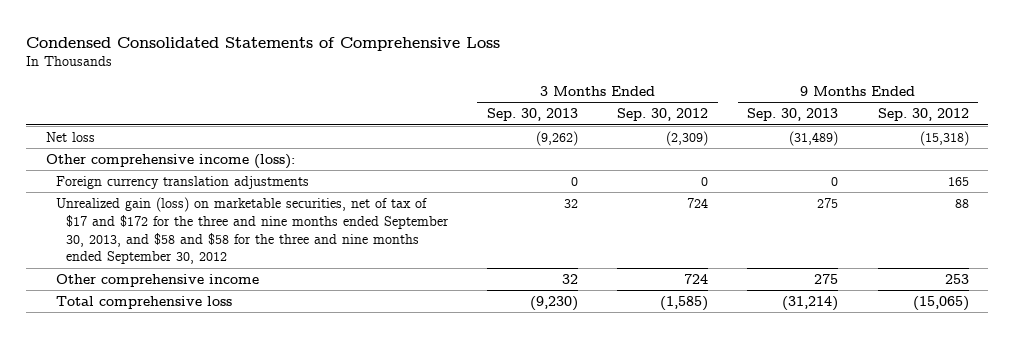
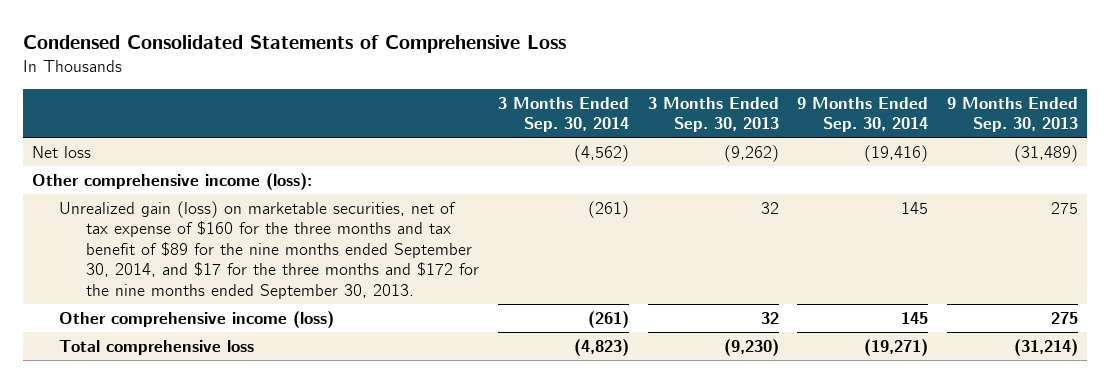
[617,108,709,122] Sep. 30, 2012 -> none
[877,108,969,122] Sep. 30, 2012 -> none
none -> [497,96,629,133] 3 Months Ended Sep. 30, 2014
none -> [797,96,929,133] 9 Months Ended Sep. 30, 2014
[55,175,309,189] Foreign currency translation adjustments -> none
[55,196,450,265] Unrealized gain (loss) on marketable securities, net of tax of $17 and $172 for the three and nine months ended September 30, 2013, and $58 and $58 for the three and nine months ended September 30, 2012 -> [59,200,480,299] Unrealized gain (loss) on marketable securities, net of tax expense of $160 for the three months and tax benefit of $89 for the nine months ended September 30, 2014, and $17 for the three months and $172 for the nine months ended September 30, 2013.
[55,273,259,287] Other comprehensive income -> [59,310,335,328] Other comprehensive income (loss)

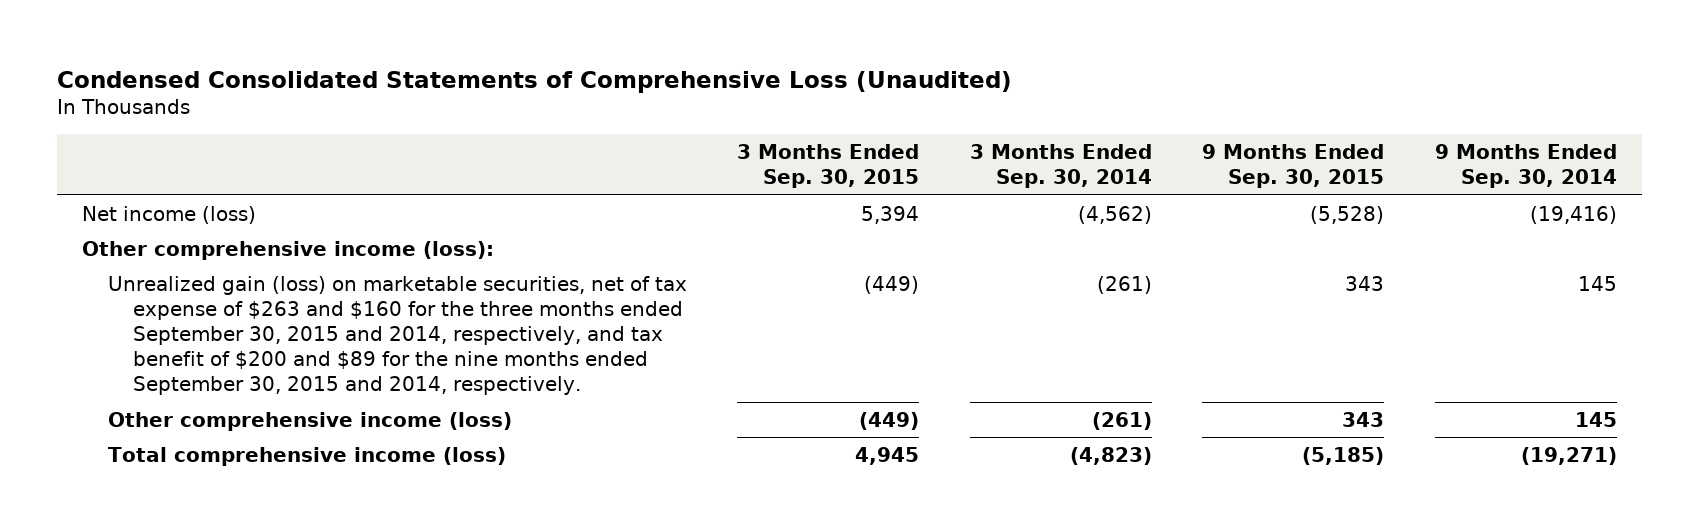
[22,35,566,54] Condensed Consolidated Statements of Comprehensive Loss -> [57,70,1013,93] Condensed Consolidated Statements of Comprehensive Loss (Unaudited)
[647,96,779,133] 3 Months Ended Sep. 30, 2013 -> none
[946,96,1078,133] 9 Months Ended Sep. 30, 2013 -> none
none -> [737,143,920,189] 3 Months Ended Sep. 30, 2015
none -> [1202,143,1385,189] 9 Months Ended Sep. 30, 2015
[32,145,92,158] Net loss -> [82,205,257,224] Net income (loss)
[59,200,480,299] Unrealized gain (loss) on marketable securities, net of tax expense of $160 for the three months and tax benefit of $89 for the nine months ended September 30, 2014, and $17 for the three months and $172 for the nine months ended September 30, 2013. -> [107,275,687,396] Unrealized gain (loss) on marketable securities, net of tax expense of $263 and $160 for the three months ended September 30, 2015 and 2014, respectively, and tax benefit of $200 and $89 for the nine months ended September 30, 2015 and 2014, respectively.
[59,339,255,355] Total comprehensive loss -> [107,446,506,466] Total comprehensive income (loss)

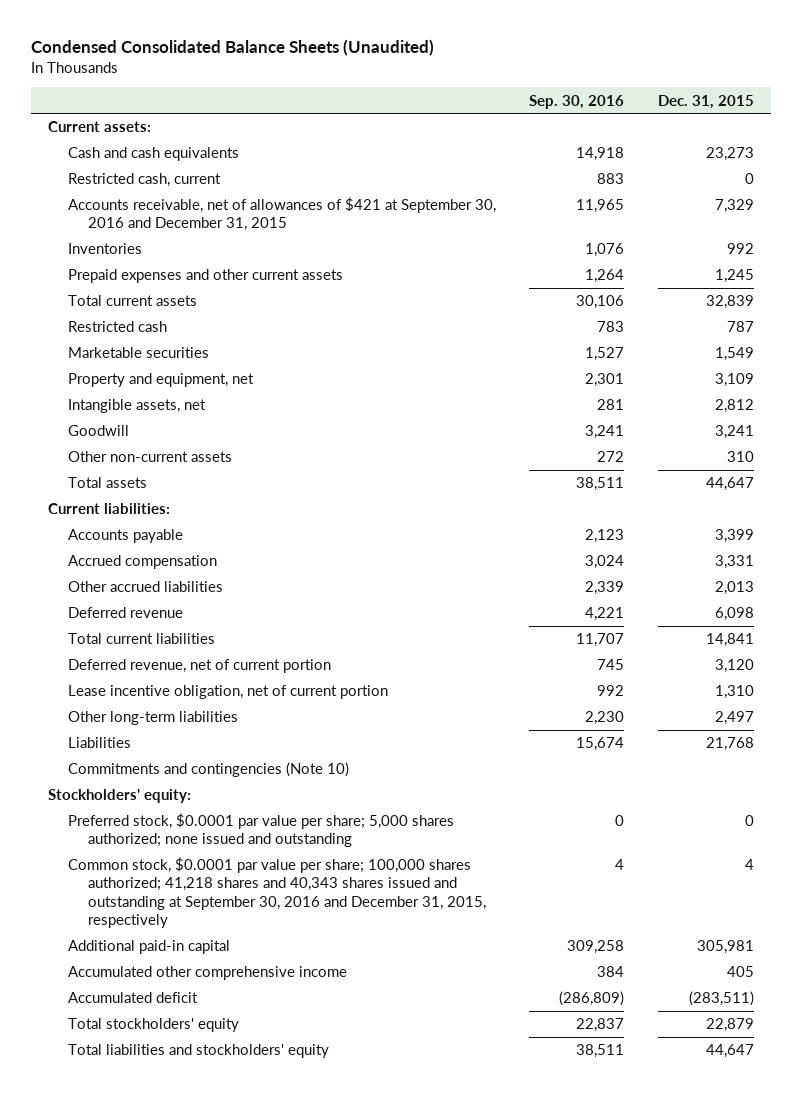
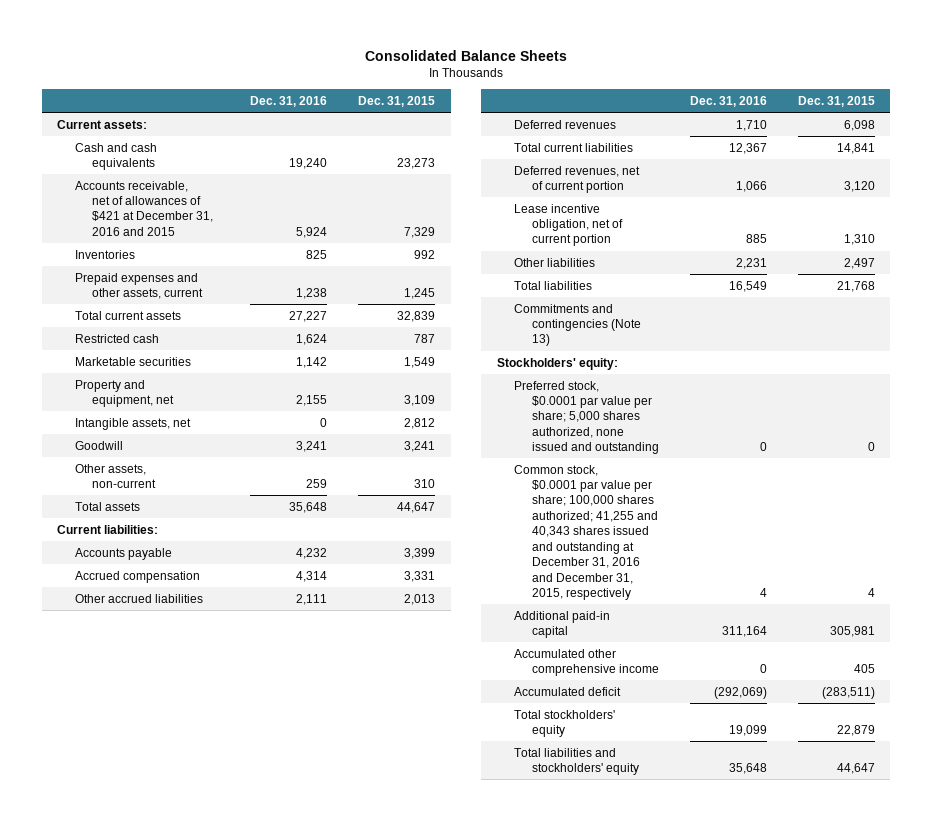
[30,39,434,57] Condensed Consolidated Balance Sheets (Unaudited) -> [364,49,567,61] Consolidated Balance Sheets
[529,94,625,109] Sep. 30, 2016 -> none
none -> [250,95,328,107] Dec. 31, 2016
[67,173,221,188] Restricted cash, current -> none
[67,197,496,232] Accounts receivable, net of allowances of $421 at September 30, 2016 and December 31, 2015 -> [74,180,214,236] Accounts receivable, net of allowances of $421 at December 31, 2016 and 2015
[67,269,343,284] Prepaid expenses and other current assets -> [74,272,204,299] Prepaid expenses and other assets, current
[67,451,232,463] Other non-current assets -> [74,463,157,488] Other assets, non-current
[67,607,183,619] Deferred revenue -> [514,119,617,129] Deferred revenues
[67,659,331,674] Deferred revenue, net of current portion -> [514,165,641,193] Deferred revenues, net of current portion
[67,711,238,726] Other long-term liabilities -> [514,257,596,267] Other liabilities
[67,737,131,749] Liabilities -> [514,280,593,290] Total liabilities
[67,762,349,778] Commitments and contingencies (Note 10) -> [514,303,641,347] Commitments and contingencies (Note 13)
[67,813,454,848] Preferred stock, $0.0001 par value per share; 5,000 shares authorized; none issued and outstanding -> [514,380,659,455] Preferred stock, $0.0001 par value per share; 5,000 shares authorized, none issued and outstanding
[67,857,487,928] Common stock, $0.0001 par value per share; 100,000 shares authorized; 41,218 shares and 40,343 shares issued and outstanding at September 30, 2016 and December 31, 2015, respectively -> [514,464,658,601] Common stock, $0.0001 par value per share; 100,000 shares authorized; 41,255 and 40,343 shares issued and outstanding at December 31, 2016 and December 31, 2015, respectively

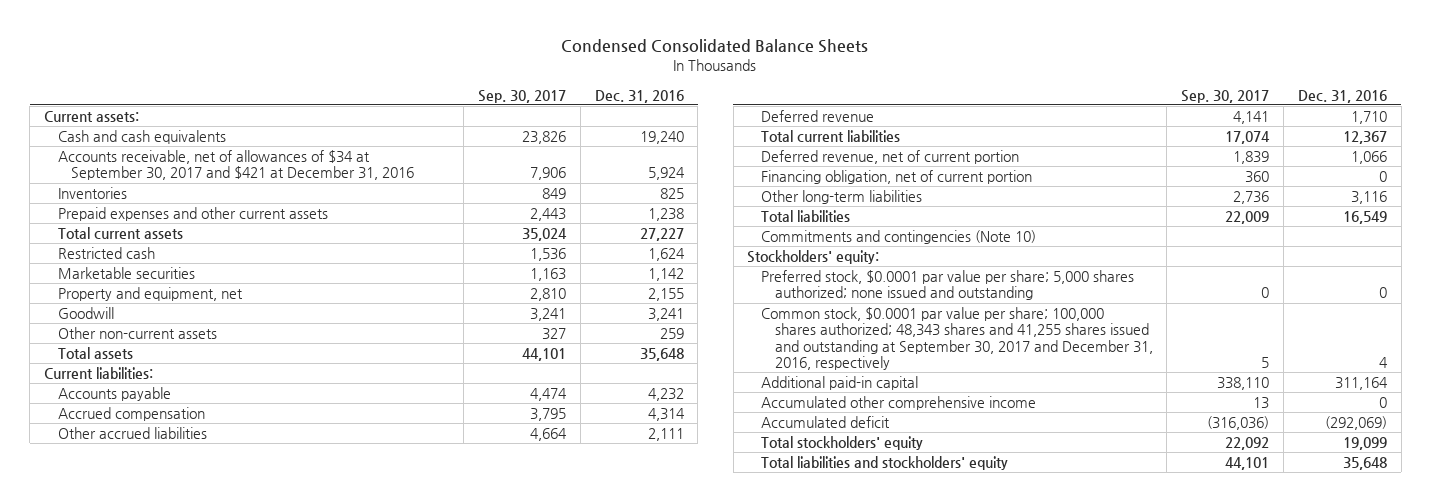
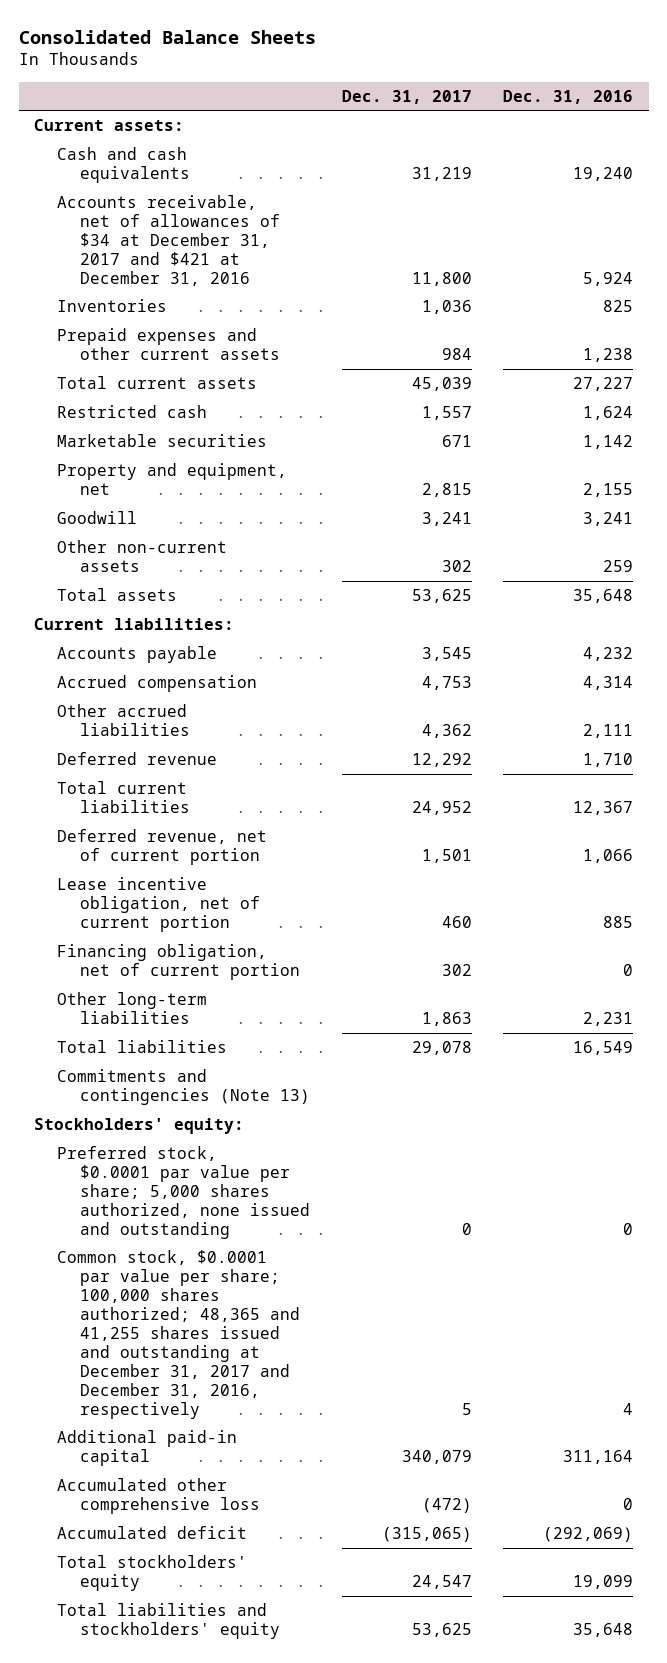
[561,39,869,54] Condensed Consolidated Balance Sheets -> [18,29,316,44] Consolidated Balance Sheets
[477,89,566,103] Sep. 30, 2017 -> none
none -> [341,89,472,104] Dec. 31, 2017
[57,150,415,181] Accounts receivable, net of allowances of $34 at September 30, 2017 and $421 at December 31, 2016 -> [57,195,281,287] Accounts receivable, net of allowances of $34 at December 31, 2017 and $421 at December 31, 2016
none -> [57,877,261,933] Lease incentive obligation, net of current portion
[1350,191,1387,205] 3,116 -> [582,1012,633,1027] 2,231
[760,230,1036,245] Commitments and contingencies (Note 10) -> [57,1069,311,1106] Commitments and contingencies (Note 13)
[760,270,1134,301] Preferred stock, $0.0001 par value per share; 5,000 shares authorized; none issued and outstanding -> [57,1146,311,1240] Preferred stock, $0.0001 par value per share; 5,000 shares authorized, none issued and outstanding
[760,307,1153,371] Common stock, $0.0001 par value per share; 100,000 shares authorized; 48,343 shares and 41,255 shares issued and outstanding at September 30, 2017 and December 31, 2016, respectively -> [57,1250,301,1419] Common stock, $0.0001 par value per share; 100,000 shares authorized; 48,365 and 41,255 shares issued and outstanding at December 31, 2017 and December 31, 2016, respectively
[760,396,1036,411] Accumulated other comprehensive income -> [57,1478,261,1515] Accumulated other comprehensive loss

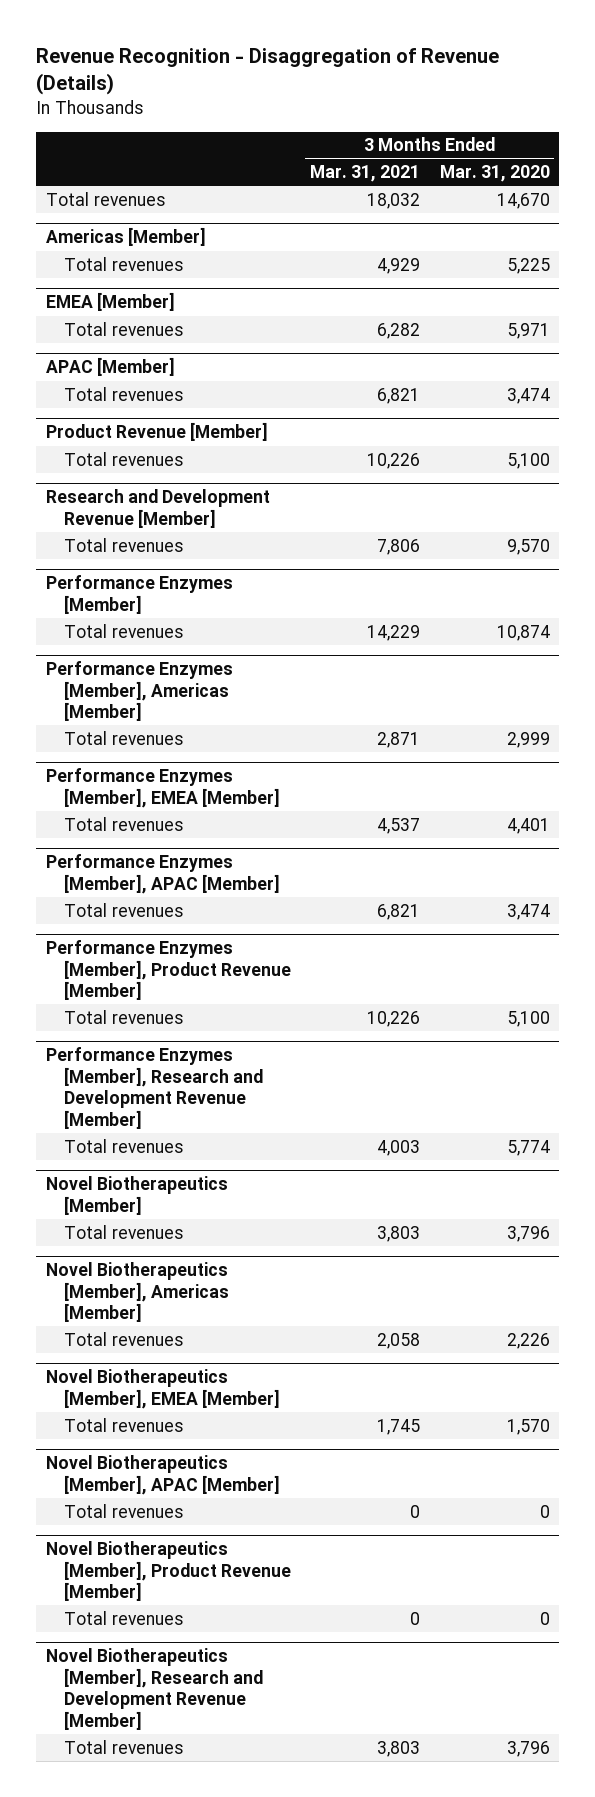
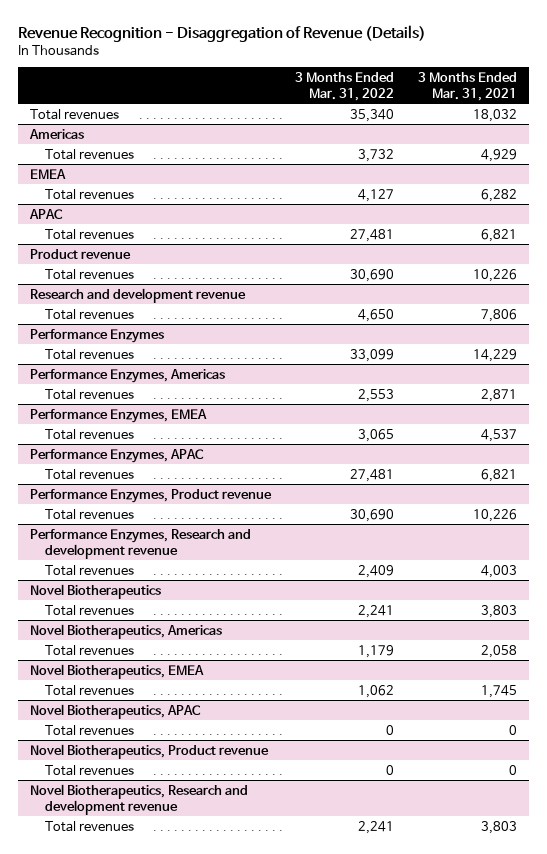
[439,165,550,183] Mar. 31, 2020 -> none
none -> [294,71,394,102] 3 Months Ended Mar. 31, 2022
[45,227,206,247] Americas [Member] -> [28,128,84,139] Americas
[45,292,175,312] EMEA [Member] -> [29,168,66,179] EMEA
[45,357,175,377] APAC [Member] -> [28,208,63,219] APAC
[45,422,268,442] Product Revenue [Member] -> [29,248,131,259] Product revenue
[45,489,270,528] Research and Development Revenue [Member] -> [29,287,246,303] Research and development revenue
[45,575,233,614] Performance Enzymes [Member] -> [29,328,164,343] Performance Enzymes
[45,661,233,722] Performance Enzymes [Member], Americas [Member] -> [29,368,225,383] Performance Enzymes, Americas
[45,768,280,808] Performance Enzymes [Member], EMEA [Member] -> [29,408,207,423] Performance Enzymes, EMEA
[45,854,280,894] Performance Enzymes [Member], APAC [Member] -> [29,448,204,463] Performance Enzymes, APAC
[45,940,291,1001] Performance Enzymes [Member], Product Revenue [Member] -> [29,488,272,503] Performance Enzymes, Product revenue
[45,1047,263,1129] Performance Enzymes [Member], Research and Development Revenue [Member] -> [29,528,251,559] Performance Enzymes, Research and development revenue
[45,1176,228,1215] Novel Biotherapeutics [Member] -> [29,583,161,599] Novel Biotherapeutics
[45,1262,229,1323] Novel Biotherapeutics [Member], Americas [Member] -> [29,623,222,639] Novel Biotherapeutics, Americas
[45,1369,280,1409] Novel Biotherapeutics [Member], EMEA [Member] -> [29,663,204,679] Novel Biotherapeutics, EMEA
[45,1455,280,1495] Novel Biotherapeutics [Member], APAC [Member] -> [29,703,201,719] Novel Biotherapeutics, APAC
[45,1541,291,1602] Novel Biotherapeutics [Member], Product Revenue [Member] -> [29,743,269,759] Novel Biotherapeutics, Product revenue
[45,1648,263,1730] Novel Biotherapeutics [Member], Research and Development Revenue [Member] -> [29,783,248,815] Novel Biotherapeutics, Research and development revenue

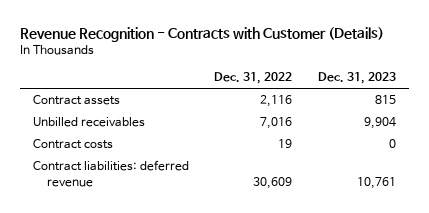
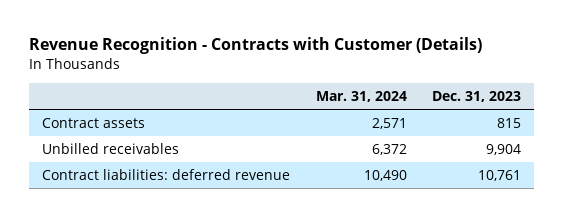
[214,72,293,85] Dec. 31, 2022 -> none
none -> [315,90,407,102] Mar. 31, 2024
[32,139,113,150] Contract costs -> none

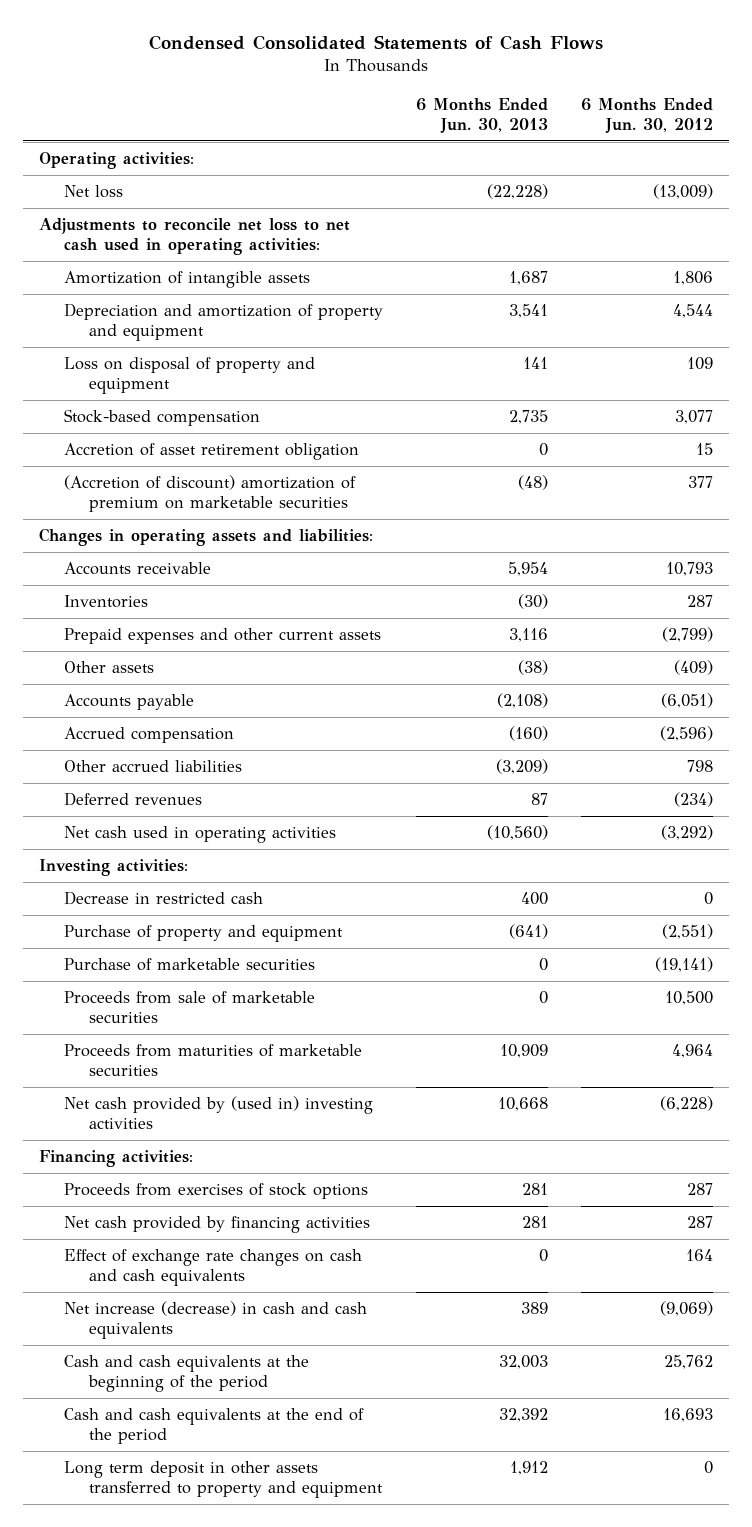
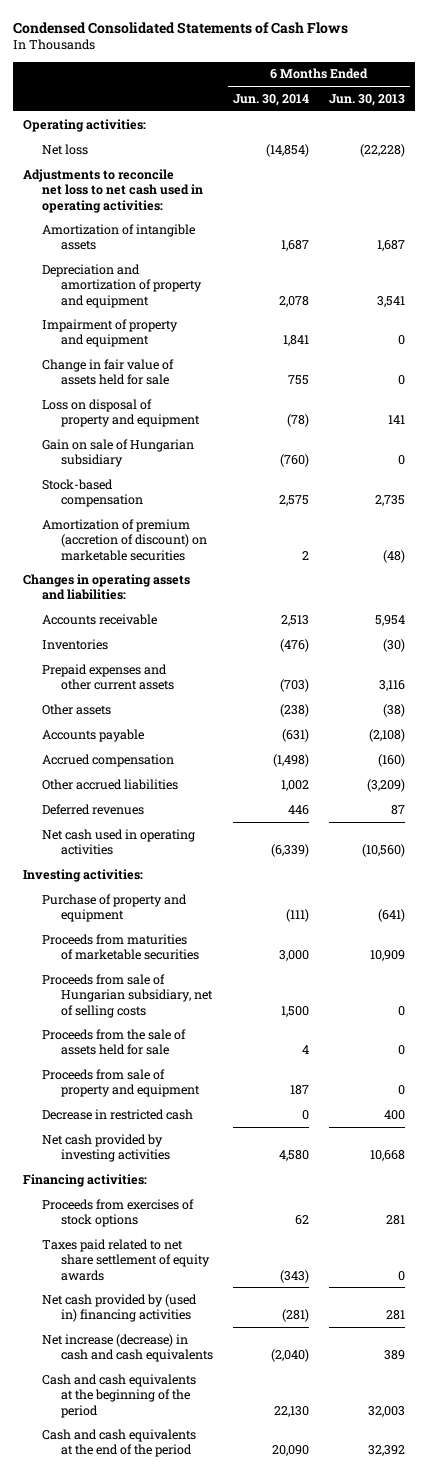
[580,98,713,134] 6 Months Ended Jun. 30, 2012 -> none
none -> [232,94,309,107] Jun. 30, 2014
none -> [42,318,179,348] Impairment of property and equipment
none -> [42,358,175,386] Change in fair value of assets held for sale
none -> [42,438,195,468] Gain on sale of Hungarian subsidiary
[63,443,359,461] Accretion of asset retirement obligation -> none
[63,475,356,513] (Accretion of discount) amortization of premium on marketable securities -> [42,518,207,561] Amortization of premium (accretion of discount) on marketable securities
[63,958,315,972] Purchase of marketable securities -> none
[63,991,315,1024] Proceeds from sale of marketable securities -> none
none -> [42,973,213,1018] Proceeds from sale of Hungarian subsidiary, net of selling costs
none -> [42,1028,187,1056] Proceeds from the sale of assets held for sale
none -> [42,1068,200,1098] Proceeds from sale of property and equipment
[63,891,263,906] Decrease in restricted cash -> [42,1108,194,1120] Decrease in restricted cash
[63,1096,373,1130] Net cash provided by (used in) investing activities -> [42,1133,170,1163] Net cash provided by investing activities
[63,1249,362,1287] Effect of exchange rate changes on cash and cash equivalents -> none
none -> [42,1238,210,1281] Taxes paid related to net share settlement of equity awards
[63,1216,370,1234] Net cash provided by financing activities -> [42,1293,198,1323] Net cash provided by (used in) financing activities
[63,1461,383,1499] Long term deposit in other assets transferred to property and equipment -> none

